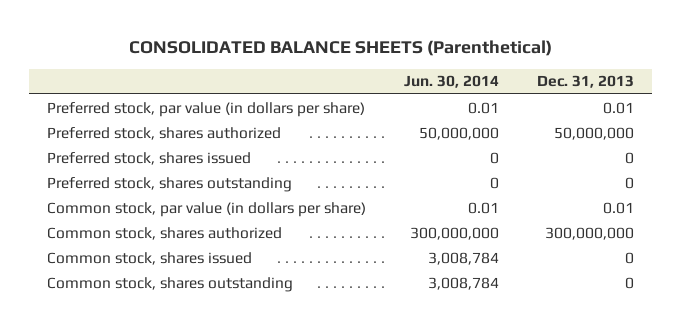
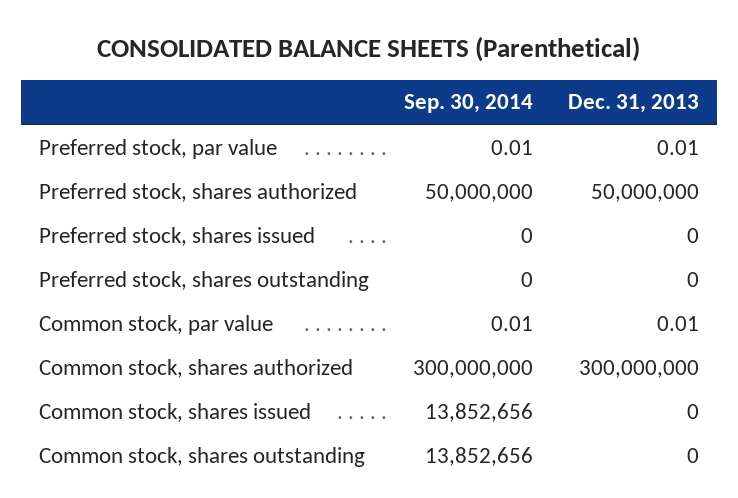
[404,75,500,89] Jun. 30, 2014 -> none
none -> [404,94,534,114] Sep. 30, 2014
[47,101,366,117] Preferred stock, par value (in dollars per share) -> [38,138,277,159] Preferred stock, par value
[47,201,367,217] Common stock, par value (in dollars per share) -> [38,314,273,335] Common stock, par value

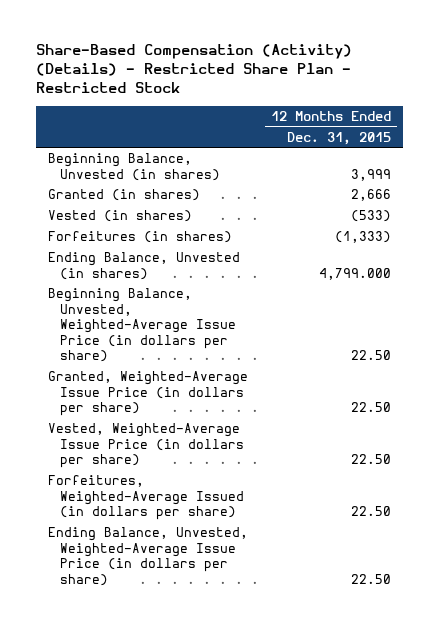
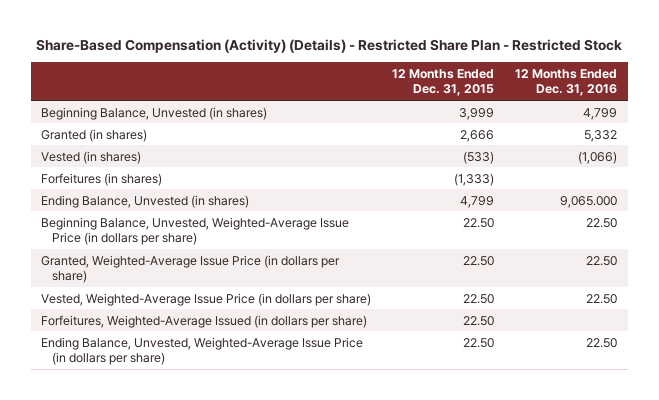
none -> [515,68,618,97] 12 Months Ended Dec. 31, 2016
[318,267,391,280] 4,799.000 -> [460,195,495,208] 4,799

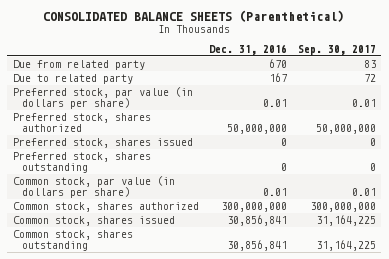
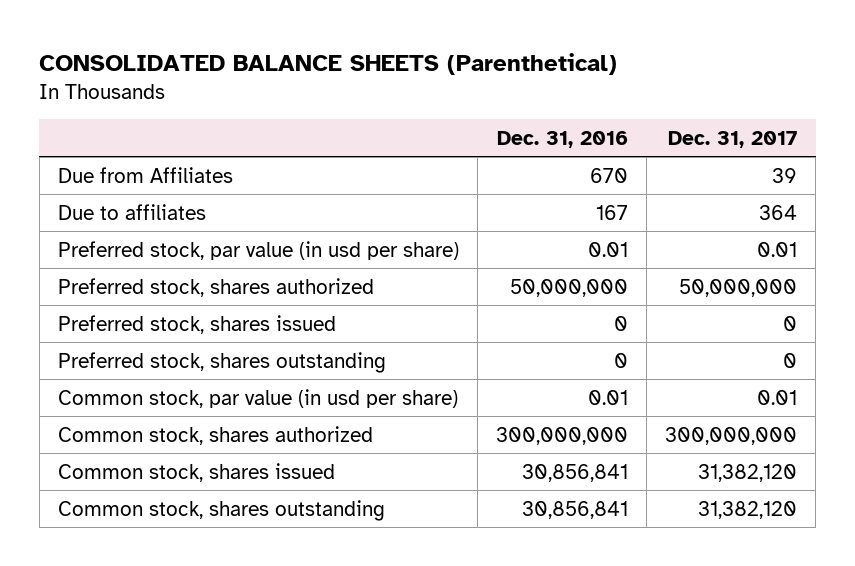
[298,45,377,56] Sep. 30, 2017 -> none
none -> [668,130,798,148] Dec. 31, 2017
[12,59,145,70] Due from related party -> [57,166,233,183] Due from Affiliates
[12,73,133,84] Due to related party -> [57,203,206,220] Due to affiliates
[12,86,193,110] Preferred stock, par value (in dollars per share) -> [57,240,459,260] Preferred stock, par value (in usd per share)
[12,175,175,199] Common stock, par value (in dollars per share) -> [57,388,458,408] Common stock, par value (in usd per share)

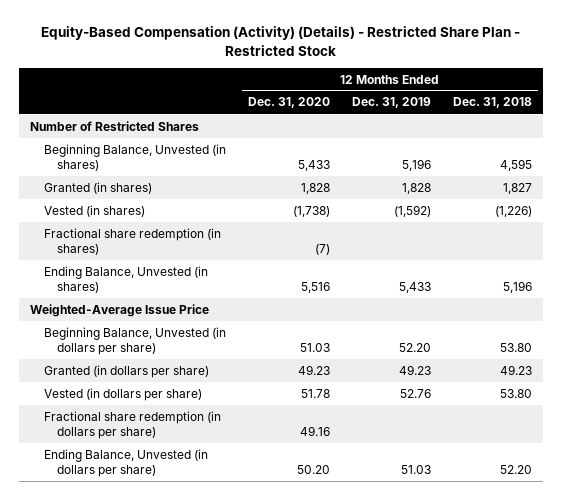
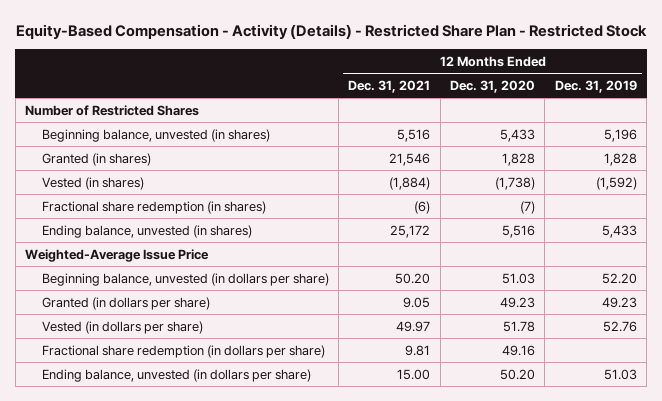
[41,26,521,56] Equity-Based Compensation (Activity) (Details) - Restricted Share Plan - Restricted Stock -> [15,23,647,39] Equity-Based Compensation - Activity (Details) - Restricted Share Plan - Restricted Stock
[453,97,533,109] Dec. 31, 2018 -> none
none -> [348,79,431,93] Dec. 31, 2021
[43,143,226,171] Beginning Balance, Unvested (in shares) -> [41,128,270,142] Beginning balance, unvested (in shares)
[43,265,208,293] Ending Balance, Unvested (in shares) -> [41,224,252,238] Ending balance, unvested (in shares)
[43,326,226,355] Beginning Balance, Unvested (in dollars per share) -> [41,272,329,286] Beginning balance, unvested (in dollars per share)
[43,448,208,477] Ending Balance, Unvested (in dollars per share) -> [41,368,311,382] Ending balance, unvested (in dollars per share)

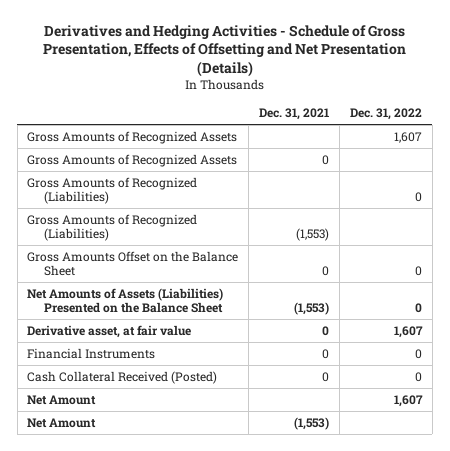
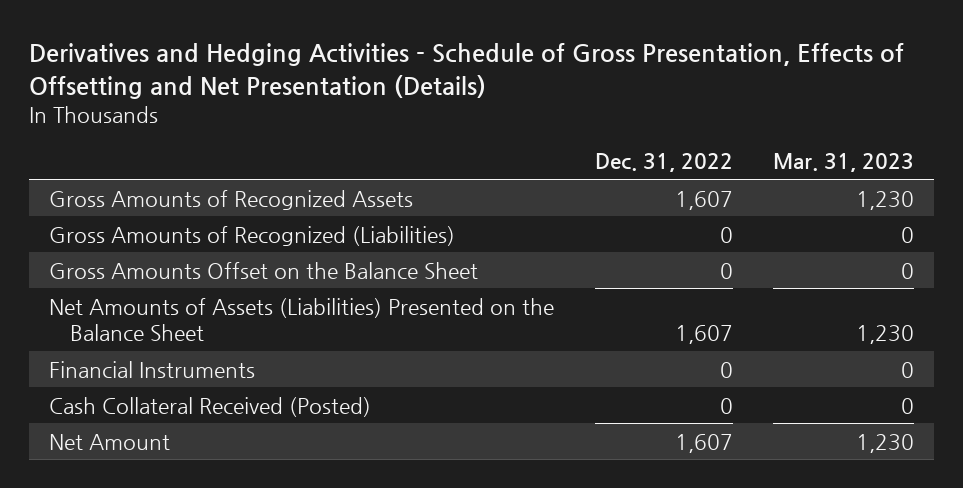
[259,108,330,121] Dec. 31, 2021 -> none
none -> [773,153,915,173] Mar. 31, 2023
[27,153,238,167] Gross Amounts of Recognized Assets -> none
[27,213,198,241] Gross Amounts of Recognized (Liabilities) -> none
[27,324,192,338] Derivative asset, at fair value -> none
[415,302,423,313] 0 -> [674,324,733,344] 1,607
[27,417,97,428] Net Amount -> none

